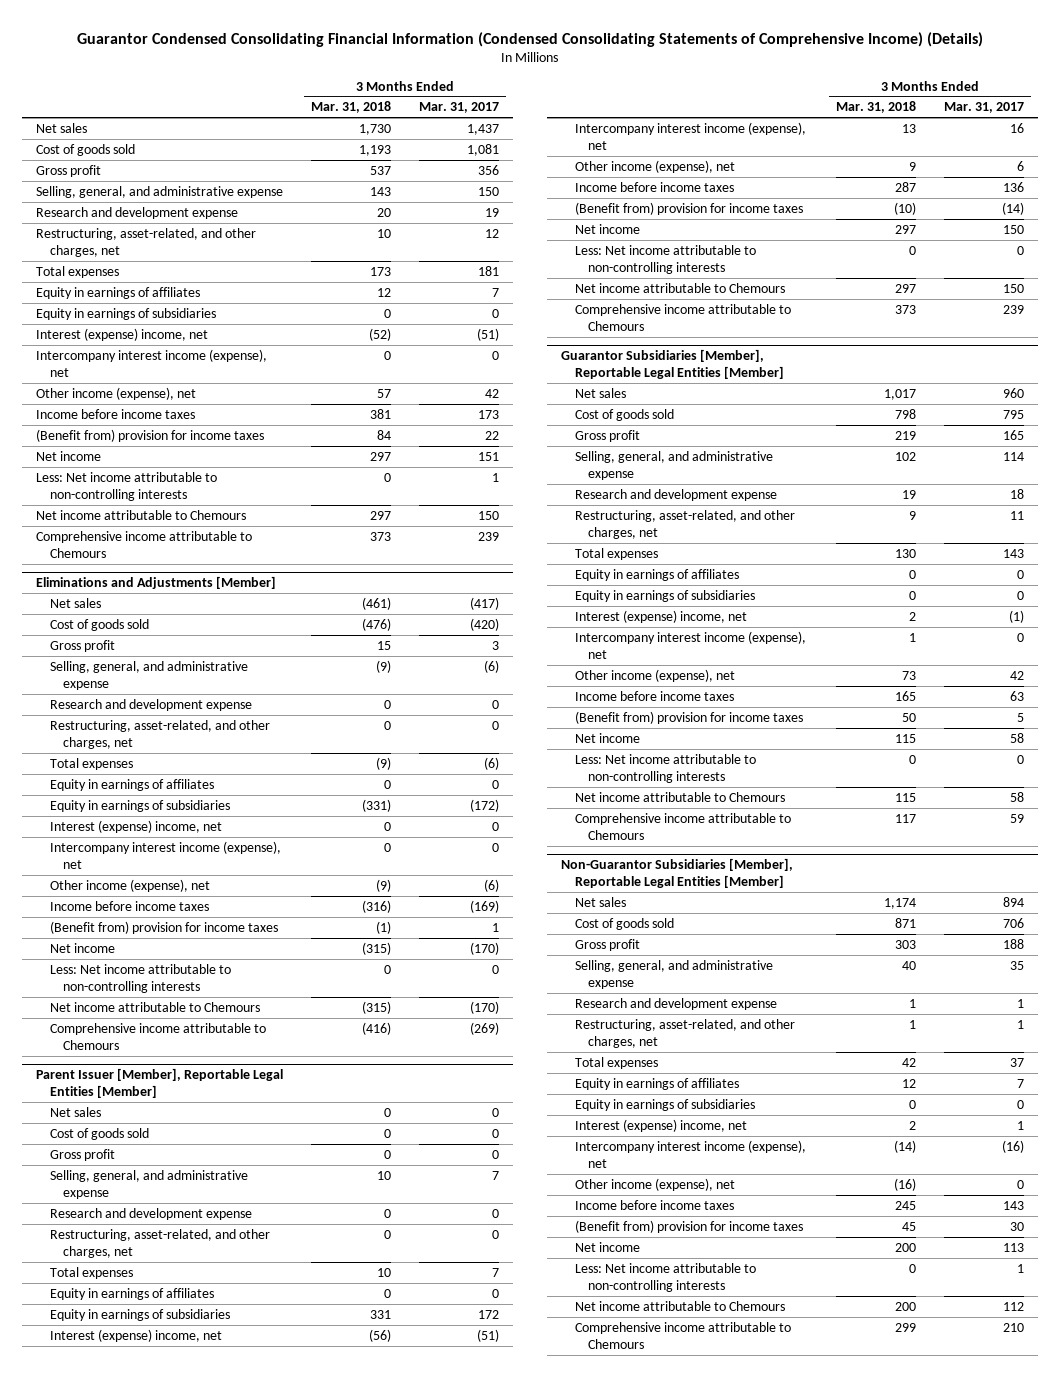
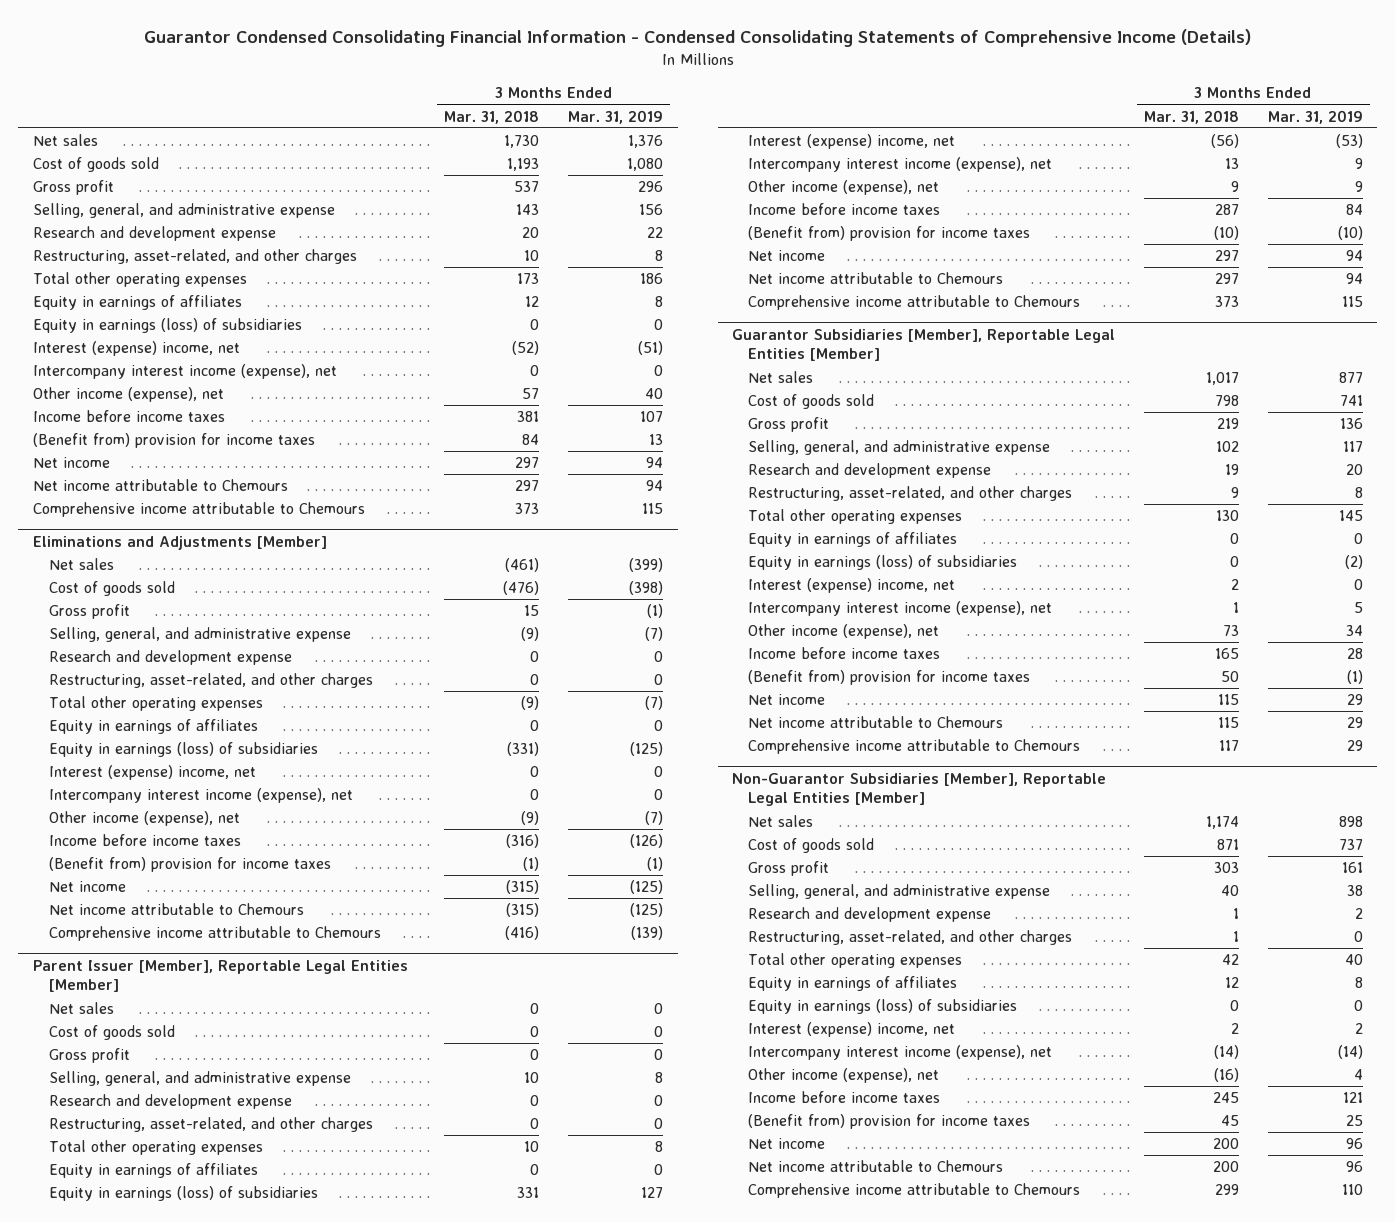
[77,31,984,47] Guarantor Condensed Consolidating Financial Information (Condensed Consolidating Statements of Comprehensive Income) (Details) -> [143,29,1251,48] Guarantor Condensed Consolidating Financial Information - Condensed Consolidating Statements of Comprehensive Income (Details)
[419,102,500,114] Mar. 31, 2017 -> none
none -> [568,109,664,124] Mar. 31, 2019
[36,227,257,257] Restructuring, asset-related, and other charges, net -> [32,249,357,265] Restructuring, asset-related, and other charges
[36,265,120,278] Total expenses -> [32,272,247,288] Total other operating expenses
[36,307,217,320] Equity in earnings of subsidiaries -> [32,318,302,334] Equity in earnings (loss) of subsidiaries
[36,471,218,501] Less: Net income attributable to non-controlling interests -> none
[49,719,270,749] Restructuring, asset-related, and other charges, net -> [49,673,374,689] Restructuring, asset-related, and other charges
[49,757,133,770] Total expenses -> [49,696,264,712] Total other operating expenses
[49,799,230,812] Equity in earnings of subsidiaries -> [49,742,319,758] Equity in earnings (loss) of subsidiaries
[49,963,231,993] Less: Net income attributable to non-controlling interests -> none
[49,1228,270,1258] Restructuring, asset-related, and other charges, net -> [49,1117,374,1133] Restructuring, asset-related, and other charges
[49,1266,133,1279] Total expenses -> [49,1140,264,1156] Total other operating expenses
[49,1308,230,1321] Equity in earnings of subsidiaries -> [49,1186,319,1202] Equity in earnings (loss) of subsidiaries
[574,244,756,274] Less: Net income attributable to non-controlling interests -> none
[574,509,795,539] Restructuring, asset-related, and other charges, net -> [748,486,1073,502] Restructuring, asset-related, and other charges
[574,547,658,560] Total expenses -> [748,509,963,525] Total other operating expenses
[574,589,755,602] Equity in earnings of subsidiaries -> [748,555,1018,571] Equity in earnings (loss) of subsidiaries
[574,753,756,783] Less: Net income attributable to non-controlling interests -> none
[574,1018,795,1048] Restructuring, asset-related, and other charges, net -> [748,930,1073,946] Restructuring, asset-related, and other charges
[574,1056,658,1069] Total expenses -> [748,953,963,969] Total other operating expenses
[574,1098,755,1111] Equity in earnings of subsidiaries -> [748,999,1018,1015] Equity in earnings (loss) of subsidiaries
[574,1262,756,1292] Less: Net income attributable to non-controlling interests -> none

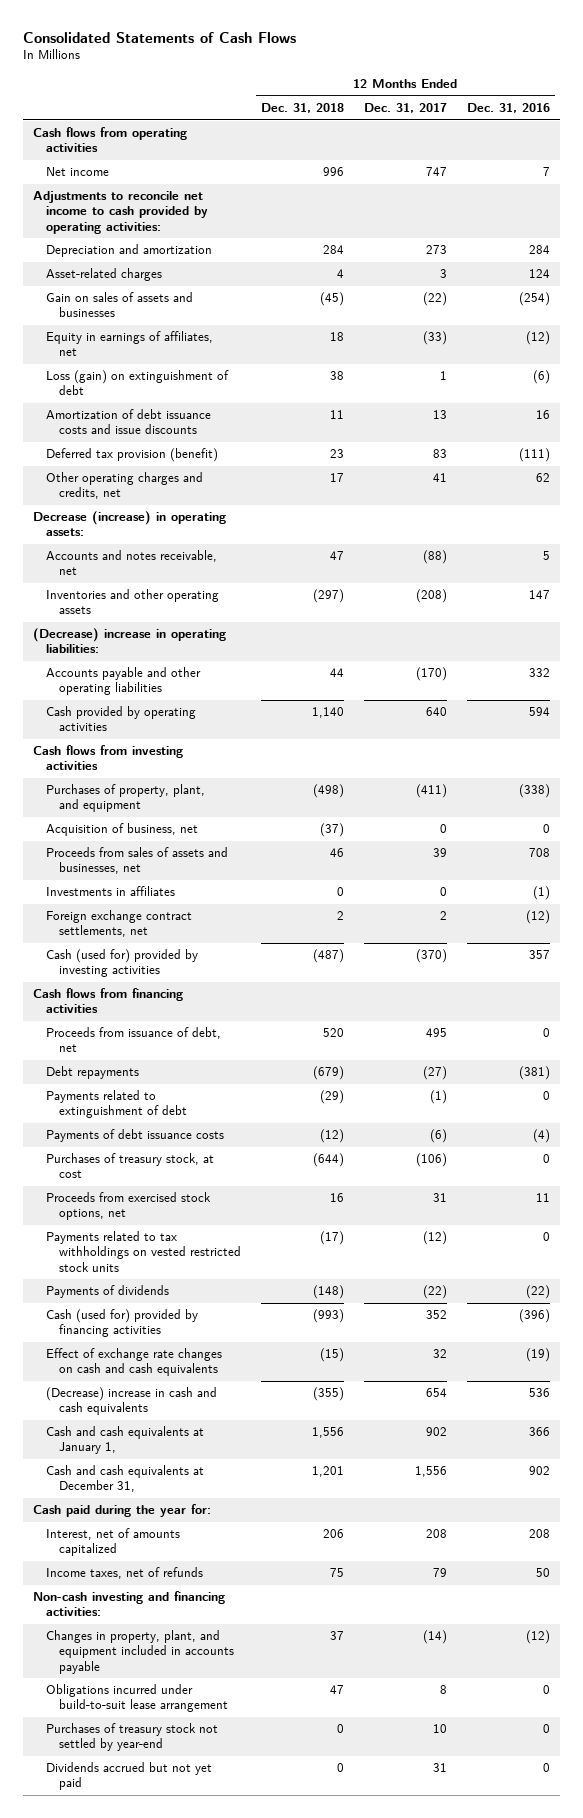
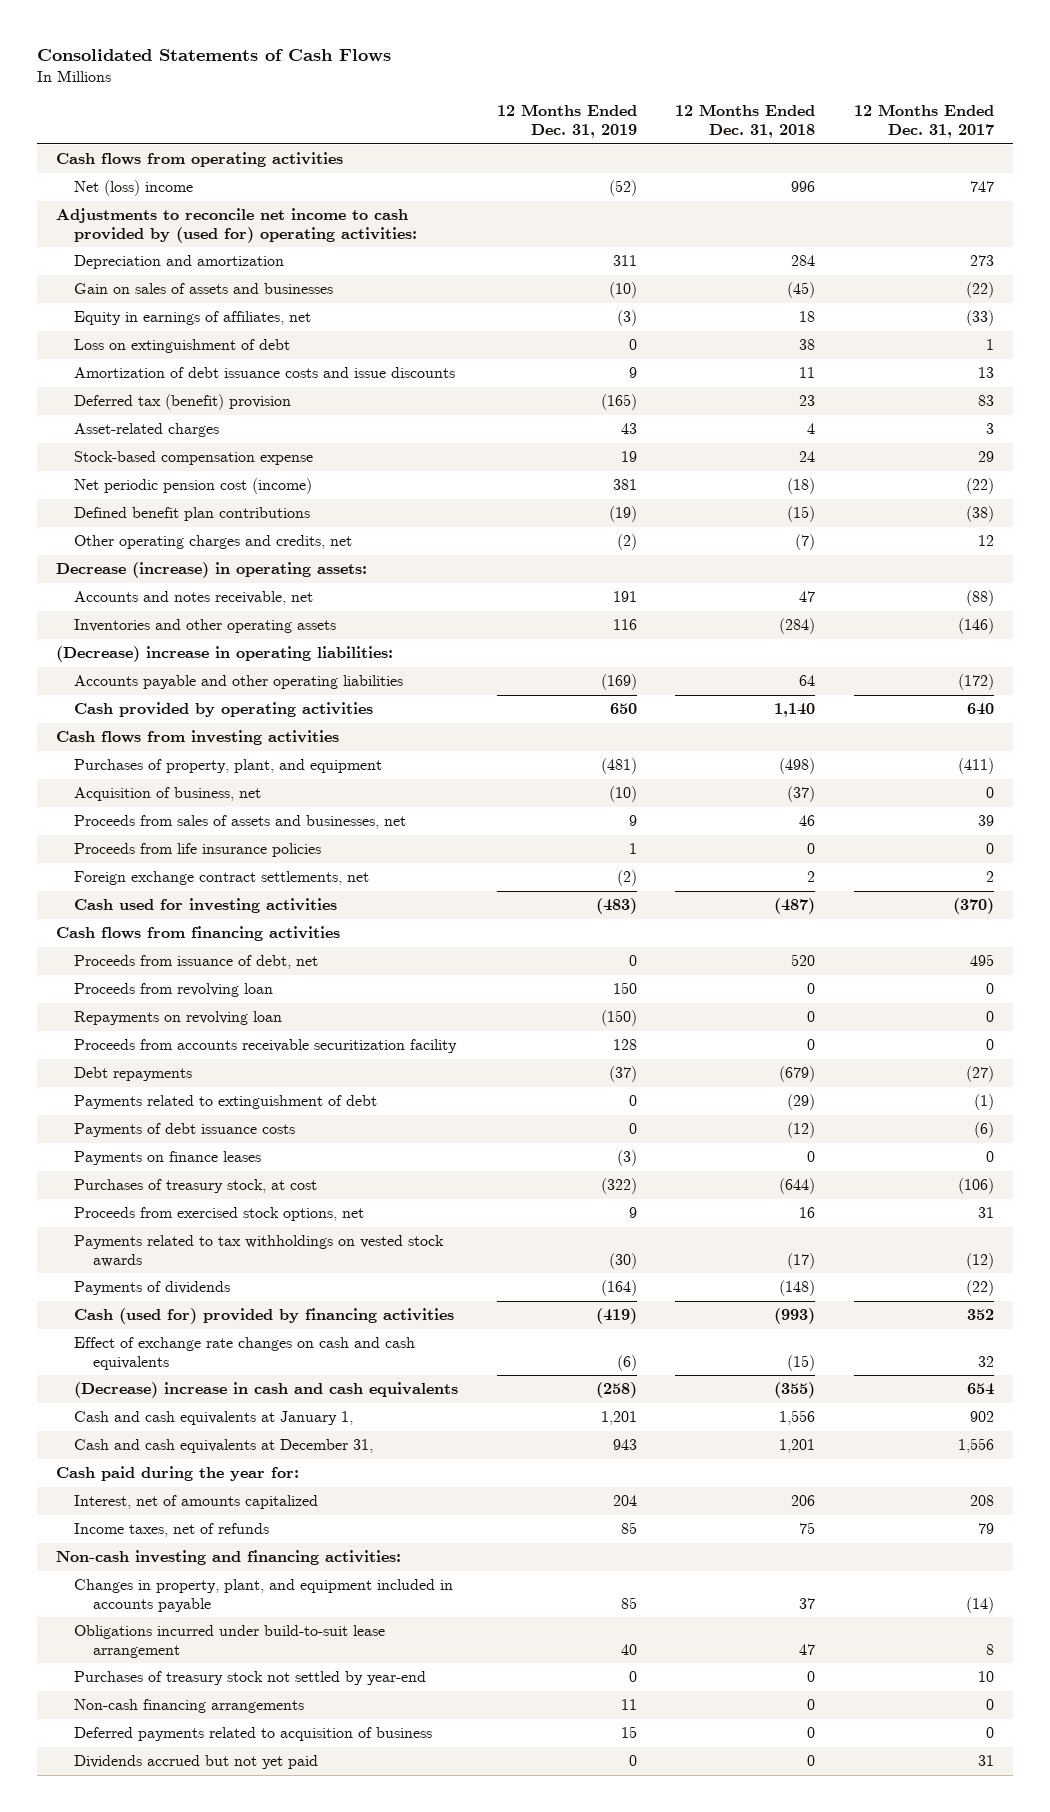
[466,102,550,113] Dec. 31, 2016 -> none
none -> [496,104,637,139] 12 Months Ended Dec. 31, 2019
[45,167,109,177] Net income -> [74,180,194,197] Net (loss) income
[33,191,208,234] Adjustments to reconcile net income to cash provided by operating activities: -> [55,208,418,243] Adjustments to reconcile net income to cash provided by (used for) operating activities:
[45,370,229,396] Loss (gain) on extinguishment of debt -> [74,339,291,354] Loss on extinguishment of debt
[45,448,218,463] Deferred tax provision (benefit) -> [74,394,292,411] Deferred tax (benefit) provision
[45,268,162,282] Asset-related charges -> [74,423,220,438] Asset-related charges
none -> [74,451,314,466] Stock-based compensation expense
none -> [74,478,313,495] Net periodic pension cost (income)
none -> [74,507,311,522] Defined benefit plan contributions
[329,473,344,483] 17 -> [795,534,816,551] (7)
[432,473,447,483] 41 -> [977,535,994,547] 12
[312,589,344,604] (297) -> [779,618,816,635] (284)
[415,589,447,604] (208) -> [957,618,994,635] (146)
[329,668,344,678] 44 -> [799,675,816,687] 64
[415,667,447,682] (170) -> [957,674,994,691] (172)
[45,886,175,897] Investments in affiliates -> none
none -> [74,843,322,858] Proceeds from life insurance policies
[45,949,198,978] Cash (used for) provided by investing activities -> [74,898,338,914] Cash used for investing activities
none -> [74,983,274,998] Proceeds from revolving loan
none -> [74,1011,283,1026] Repayments on revolving loan
none -> [74,1039,458,1054] Proceeds from accounts receivable securitization facility
none -> [74,1151,262,1166] Payments on finance leases
[45,1231,241,1272] Payments related to tax withholdings on vested restricted stock units -> [74,1235,445,1267] Payments related to tax withholdings on vested stock awards
none -> [74,1699,305,1714] Non-cash financing arrangements
none -> [74,1727,433,1742] Deferred payments related to acquisition of business

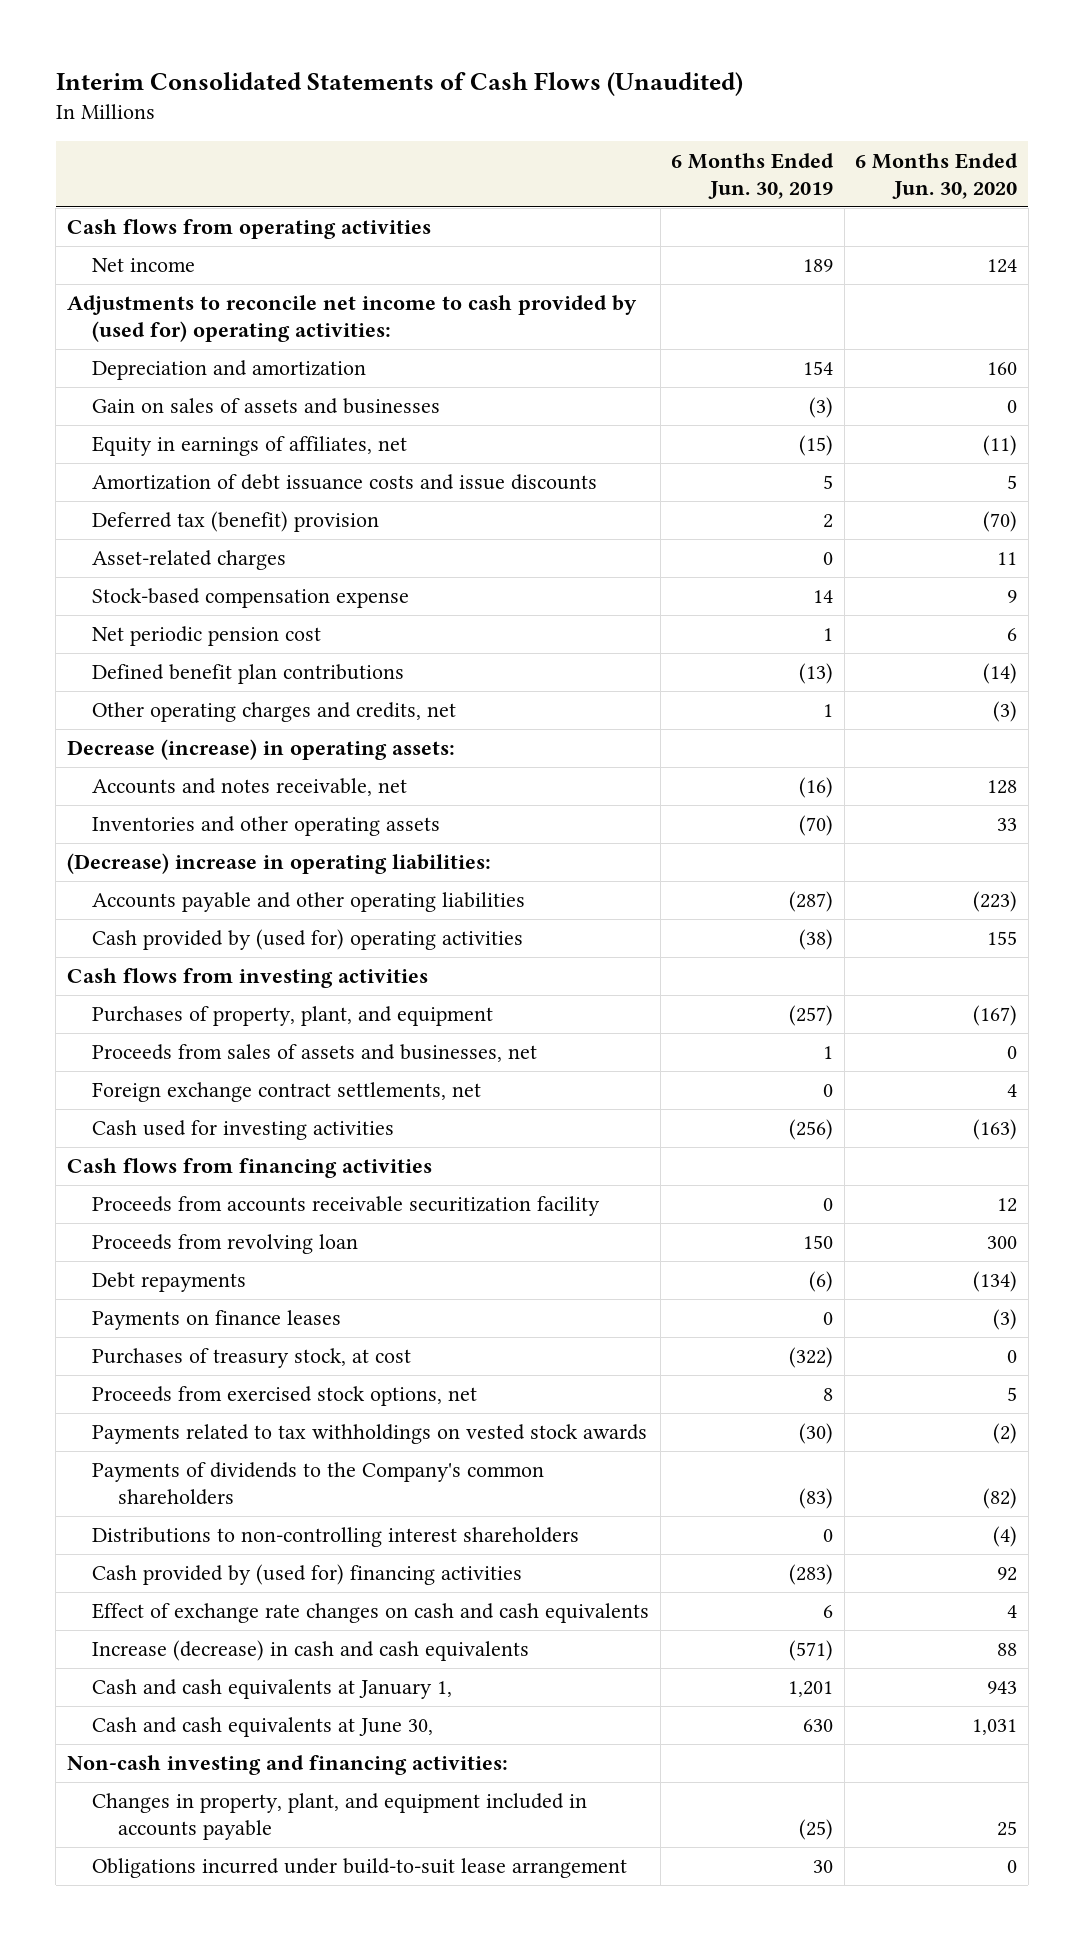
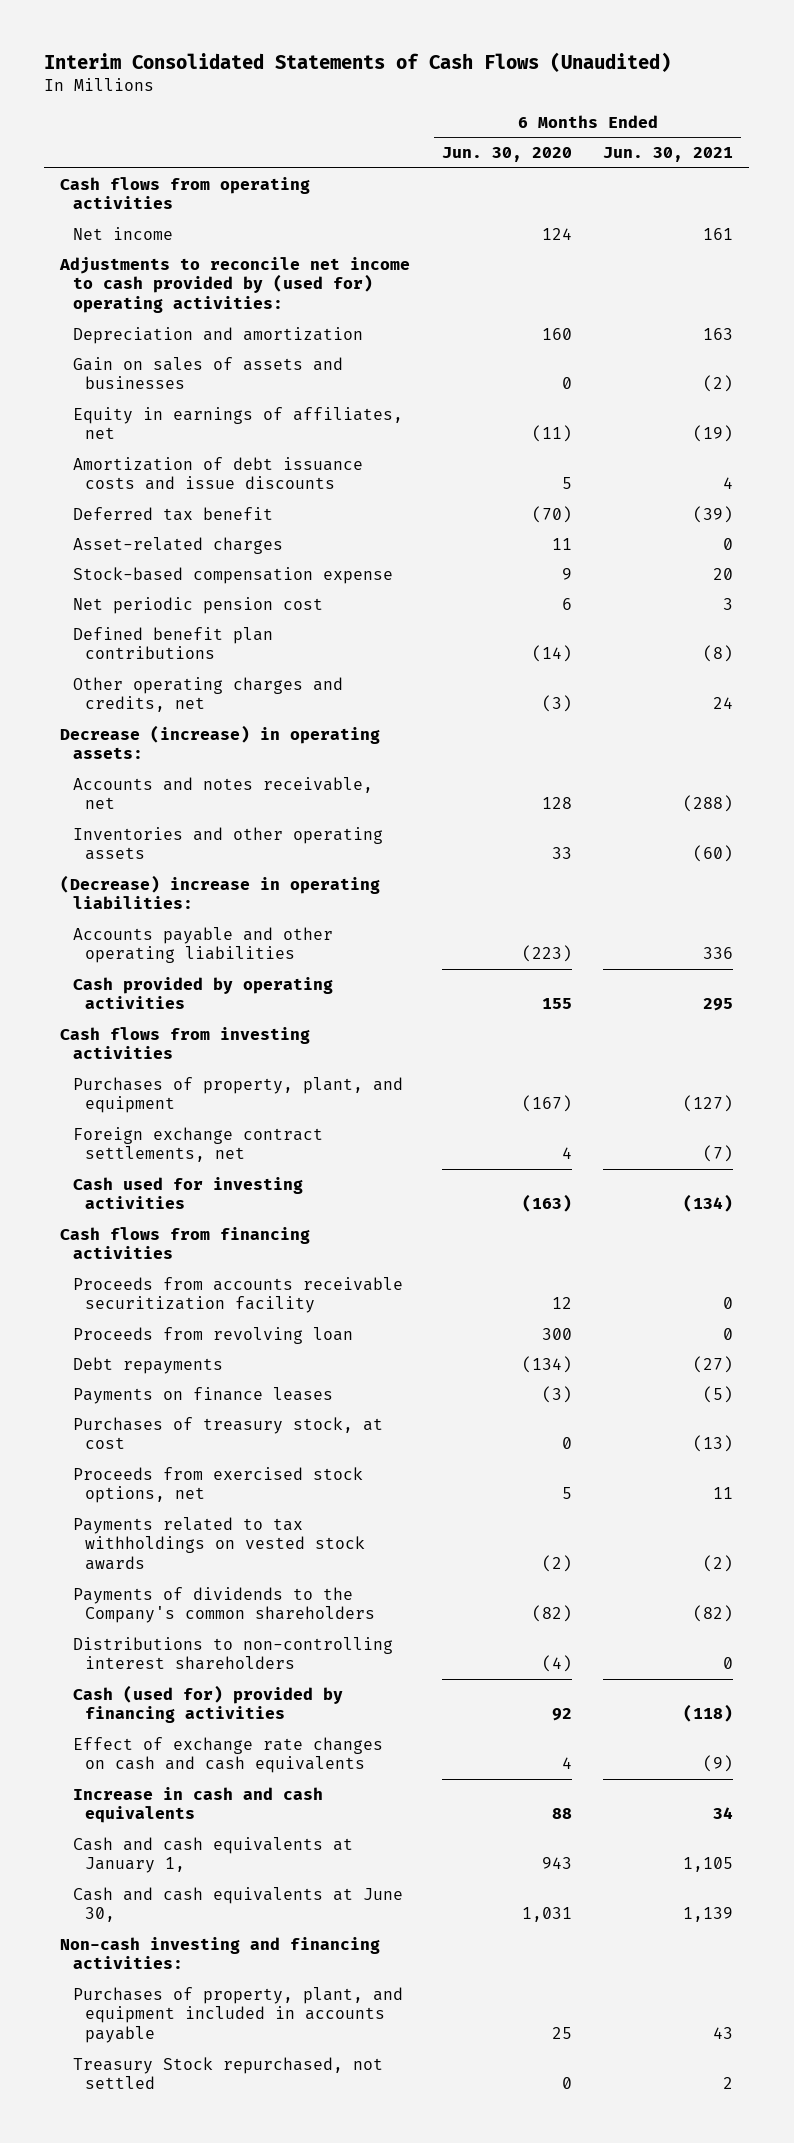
[671,152,835,199] 6 Months Ended Jun. 30, 2019 -> none
none -> [603,147,734,163] Jun. 30, 2021
[92,511,380,533] Deferred tax (benefit) provision -> [72,506,273,521] Deferred tax benefit
[92,929,524,951] Cash provided by (used for) operating activities -> [72,976,333,1010] Cash provided by operating activities
[92,1044,538,1063] Proceeds from sales of assets and businesses, net -> none
[92,1564,523,1586] Cash provided by (used for) financing activities -> [72,1684,343,1724] Cash (used for) provided by financing activities
[92,1640,530,1662] Increase (decrease) in cash and cash equivalents -> [72,1786,323,1824] Increase in cash and cash equivalents
[92,1858,628,1879] Obligations incurred under build-to-suit lease arrangement -> none
[92,1793,588,1841] Changes in property, plant, and equipment included in accounts payable -> [72,1986,403,2044] Purchases of property, plant, and equipment included in accounts payable
none -> [72,2056,383,2090] Treasury Stock repurchased, not settled

